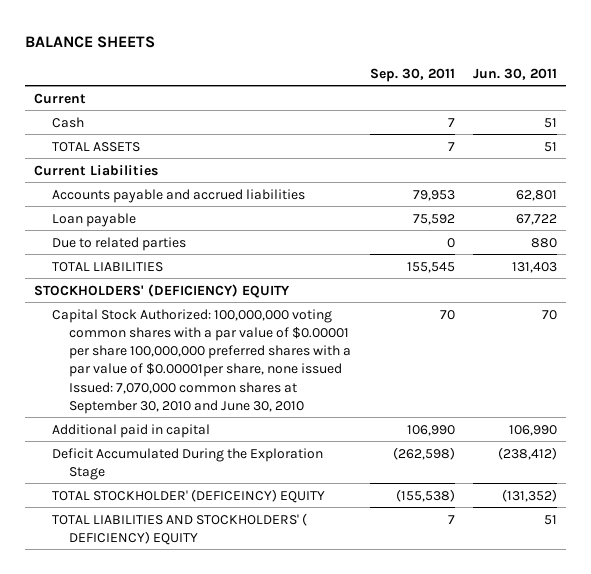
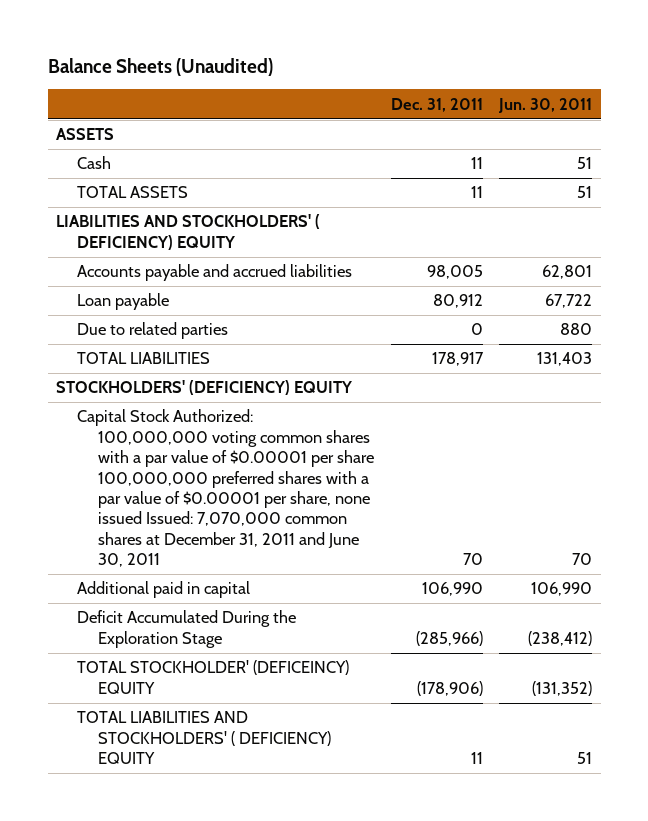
[25,35,156,48] BALANCE SHEETS -> [47,57,273,76] Balance Sheets (Unaudited)
[369,67,455,82] Sep. 30, 2011 -> none
none -> [390,97,483,112] Dec. 31, 2011
[34,92,87,104] Current -> none
none -> [55,128,114,141] ASSETS
[34,164,159,176] Current Liabilities -> none
none -> [55,214,320,250] LIABILITIES AND STOCKHOLDERS' ( DEFICIENCY) EQUITY
[51,308,352,414] Capital Stock Authorized: 100,000,000 voting common shares with a par value of $0.00001 per share 100,000,000 preferred shares with a par value of $0.00001per share, none issued Issued: 7,070,000 common shares at September 30, 2010 and June 30, 2010 -> [76,409,374,567] Capital Stock Authorized: 100,000,000 voting common shares with a par value of $0.00001 per share 100,000,000 preferred shares with a par value of $0.00001 per share, none issued Issued: 7,070,000 common shares at December 31, 2011 and June 30, 2011

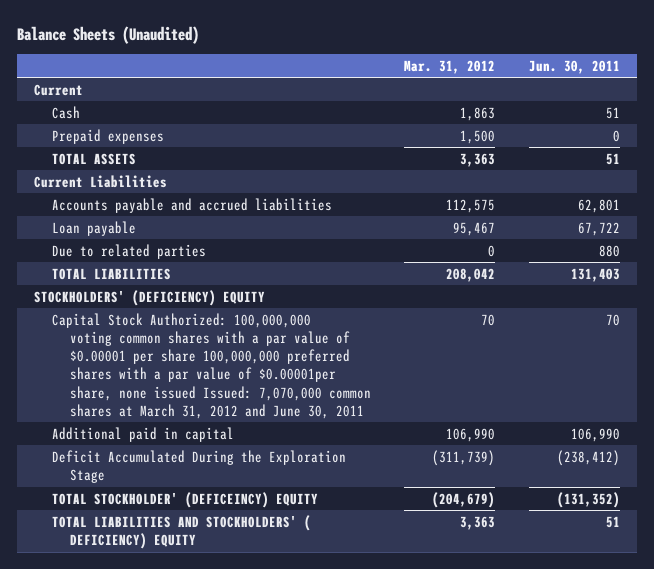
[390,97,483,112] Dec. 31, 2011 -> none
none -> [404,59,496,74] Mar. 31, 2012
[55,128,114,141] ASSETS -> none
none -> [34,83,84,96] Current
none -> [51,128,164,144] Prepaid expenses
[55,214,320,250] LIABILITIES AND STOCKHOLDERS' ( DEFICIENCY) EQUITY -> none
none -> [34,174,168,188] Current Liabilities
[76,409,374,567] Capital Stock Authorized: 100,000,000 voting common shares with a par value of $0.00001 per share 100,000,000 preferred shares with a par value of $0.00001 per share, none issued Issued: 7,070,000 common shares at December 31, 2011 and June 30, 2011 -> [51,312,371,419] Capital Stock Authorized: 100,000,000 voting common shares with a par value of $0.00001 per share 100,000,000 preferred shares with a par value of $0.00001per share, none issued Issued: 7,070,000 common shares at March 31, 2012 and June 30, 2011

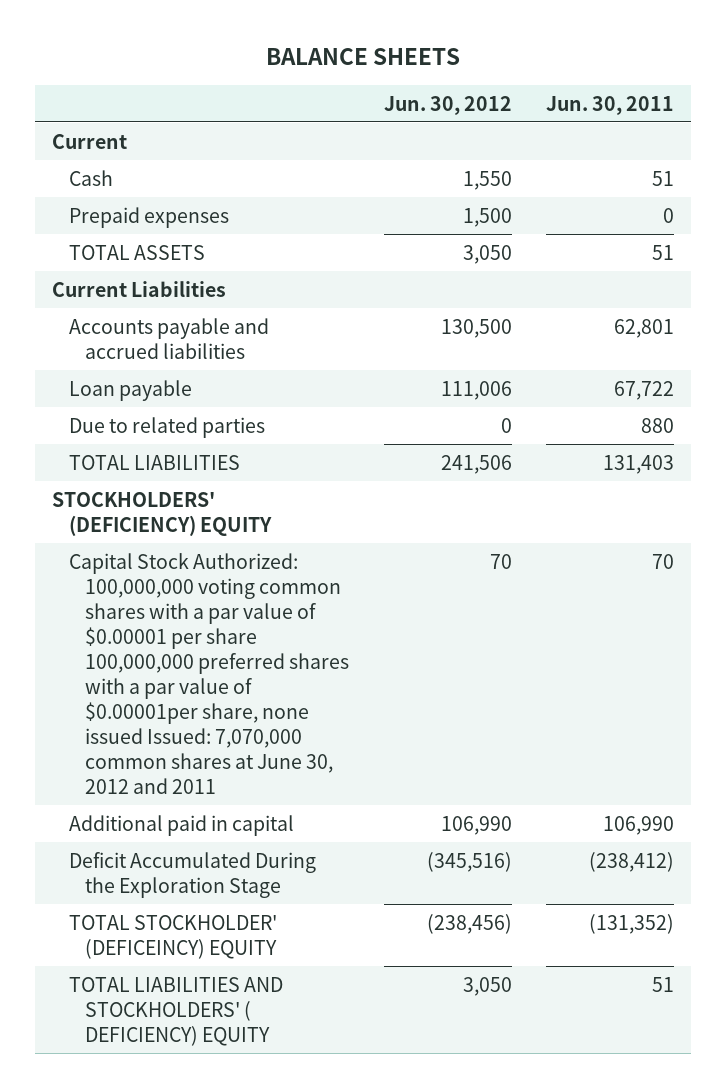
[17,25,200,44] Balance Sheets (Unaudited) -> [265,48,460,66] BALANCE SHEETS
[404,59,496,74] Mar. 31, 2012 -> none
none -> [383,95,512,115] Jun. 30, 2012
[51,312,371,419] Capital Stock Authorized: 100,000,000 voting common shares with a par value of $0.00001 per share 100,000,000 preferred shares with a par value of $0.00001per share, none issued Issued: 7,070,000 common shares at March 31, 2012 and June 30, 2011 -> [68,552,350,795] Capital Stock Authorized: 100,000,000 voting common shares with a par value of $0.00001 per share 100,000,000 preferred shares with a par value of $0.00001per share, none issued Issued: 7,070,000 common shares at June 30, 2012 and 2011

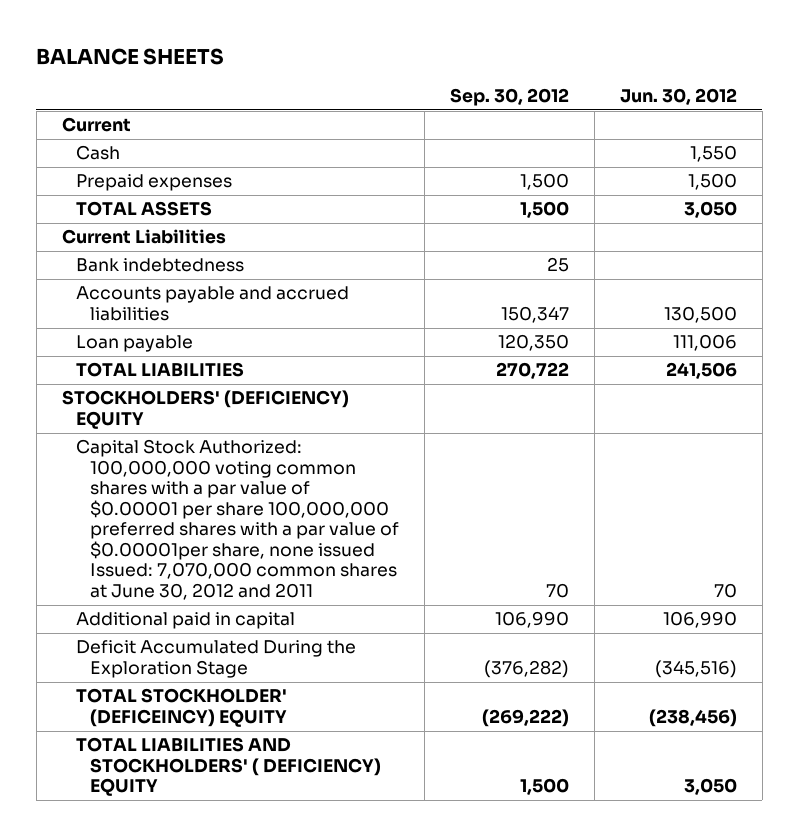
[546,95,675,115] Jun. 30, 2011 -> none
none -> [449,88,569,107] Sep. 30, 2012
none -> [75,258,244,273] Bank indebtedness
[68,416,265,438] Due to related parties -> none

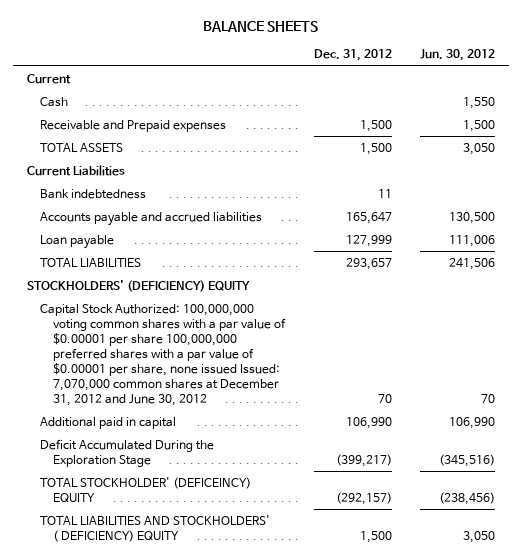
[449,88,569,107] Sep. 30, 2012 -> none
none -> [313,49,392,62] Dec. 31, 2012
[75,174,232,192] Prepaid expenses -> [40,119,227,132] Receivable and Prepaid expenses
[75,439,399,600] Capital Stock Authorized: 100,000,000 voting common shares with a par value of $0.00001 per share 100,000,000 preferred shares with a par value of $0.00001per share, none issued Issued: 7,070,000 common shares at June 30, 2012 and 2011 -> [40,303,287,407] Capital Stock Authorized: 100,000,000 voting common shares with a par value of $0.00001 per share 100,000,000 preferred shares with a par value of $0.00001 per share, none issued Issued: 7,070,000 common shares at December 31, 2012 and June 30, 2012

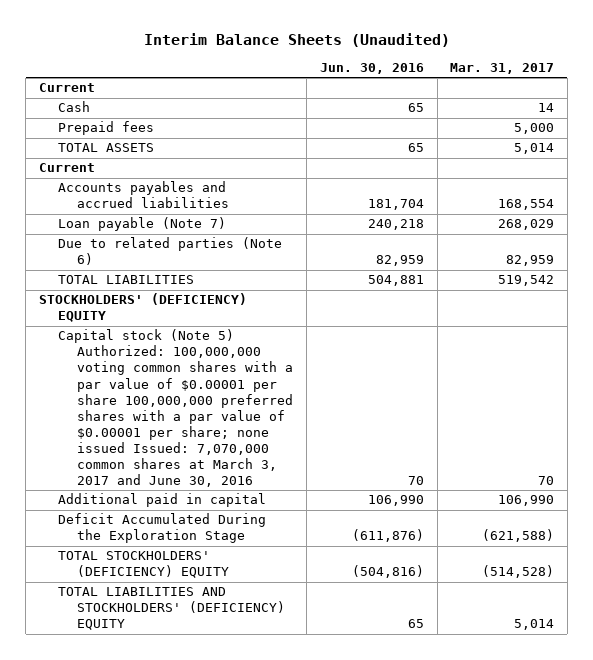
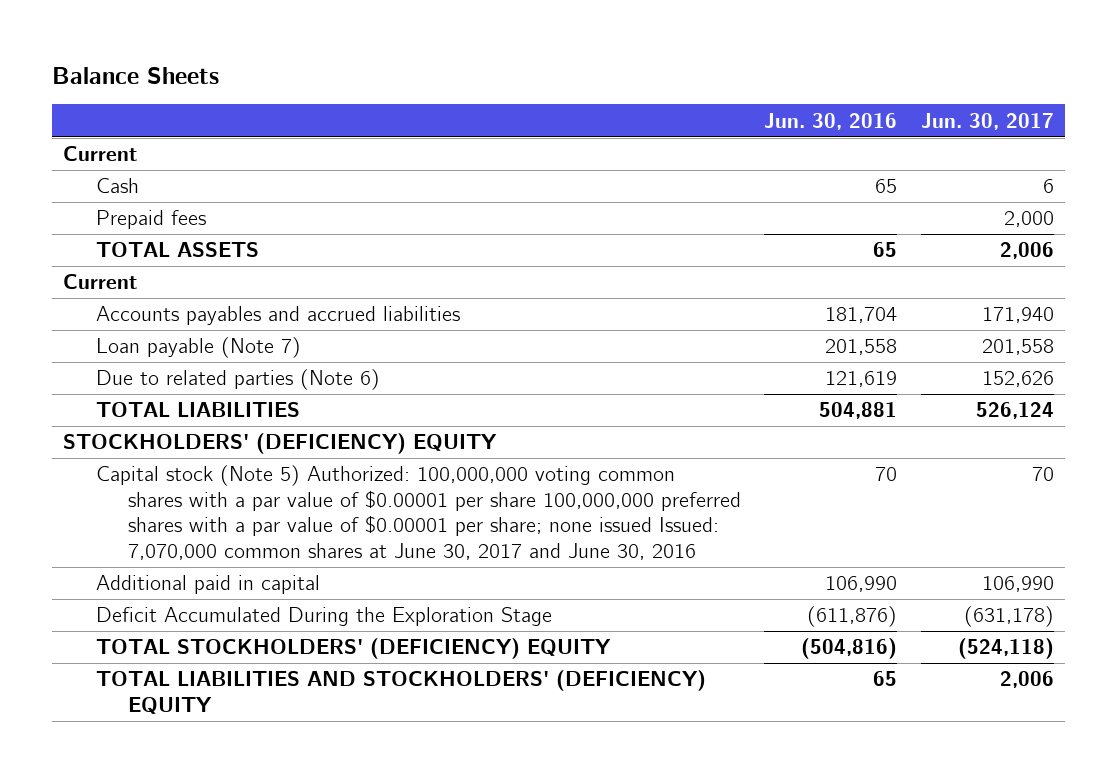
[143,33,450,48] Interim Balance Sheets (Unaudited) -> [51,66,219,84] Balance Sheets
[450,62,555,74] Mar. 31, 2017 -> none
none -> [920,112,1054,130] Jun. 30, 2017
[367,219,424,231] 240,218 -> [825,339,898,356] 201,558
[375,255,424,267] 82,959 -> [825,371,898,388] 121,619
[58,329,294,487] Capital stock (Note 5) Authorized: 100,000,000 voting common shares with a par value of $0.00001 per share 100,000,000 preferred shares with a par value of $0.00001 per share; none issued Issued: 7,070,000 common shares at March 3, 2017 and June 30, 2016 -> [95,465,741,560] Capital stock (Note 5) Authorized: 100,000,000 voting common shares with a par value of $0.00001 per share 100,000,000 preferred shares with a par value of $0.00001 per share; none issued Issued: 7,070,000 common shares at June 30, 2017 and June 30, 2016

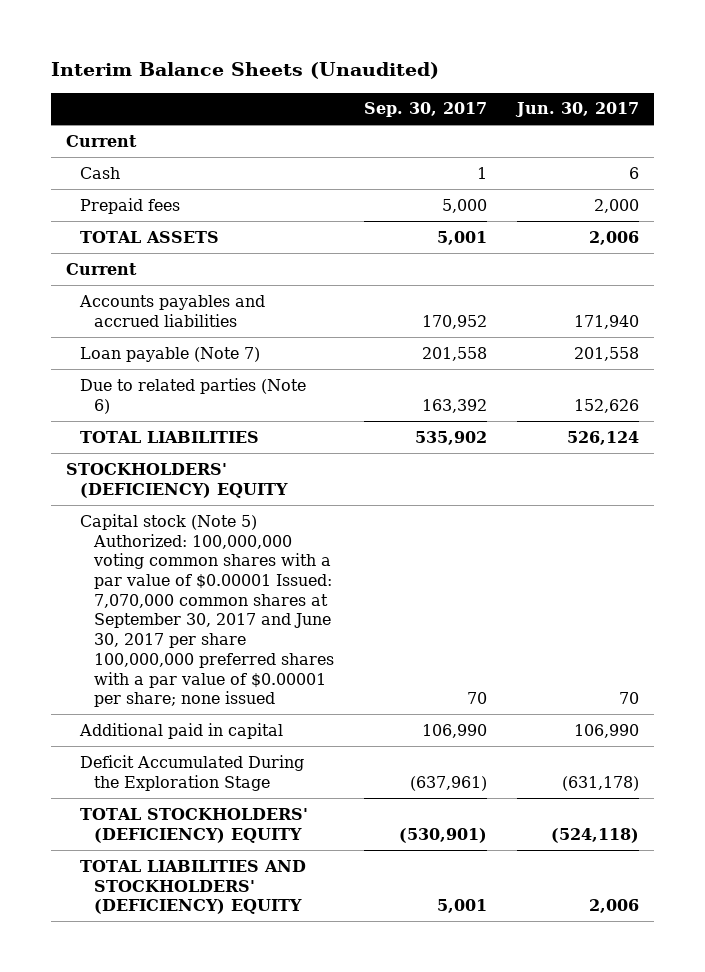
[51,66,219,84] Balance Sheets -> [51,62,440,80] Interim Balance Sheets (Unaudited)
[764,112,898,130] Jun. 30, 2016 -> none
none -> [364,102,488,118] Sep. 30, 2017
[95,465,741,560] Capital stock (Note 5) Authorized: 100,000,000 voting common shares with a par value of $0.00001 per share 100,000,000 preferred shares with a par value of $0.00001 per share; none issued Issued: 7,070,000 common shares at June 30, 2017 and June 30, 2016 -> [80,513,335,708] Capital stock (Note 5) Authorized: 100,000,000 voting common shares with a par value of $0.00001 Issued: 7,070,000 common shares at September 30, 2017 and June 30, 2017 per share 100,000,000 preferred shares with a par value of $0.00001 per share; none issued

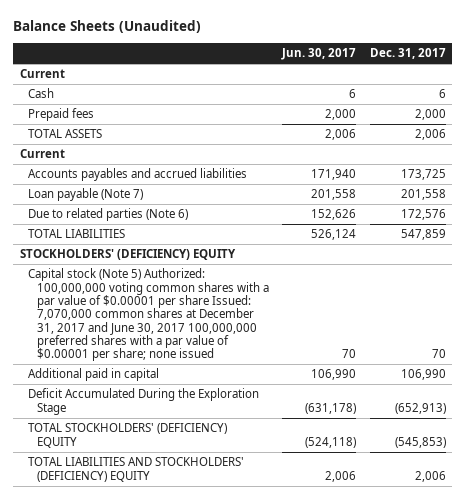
[51,62,440,80] Interim Balance Sheets (Unaudited) -> [13,20,202,34] Balance Sheets (Unaudited)
[364,102,488,118] Sep. 30, 2017 -> none
none -> [369,48,446,60] Dec. 31, 2017
[80,513,335,708] Capital stock (Note 5) Authorized: 100,000,000 voting common shares with a par value of $0.00001 Issued: 7,070,000 common shares at September 30, 2017 and June 30, 2017 per share 100,000,000 preferred shares with a par value of $0.00001 per share; none issued -> [28,268,269,362] Capital stock (Note 5) Authorized: 100,000,000 voting common shares with a par value of $0.00001 per share Issued: 7,070,000 common shares at December 31, 2017 and June 30, 2017 100,000,000 preferred shares with a par value of $0.00001 per share; none issued

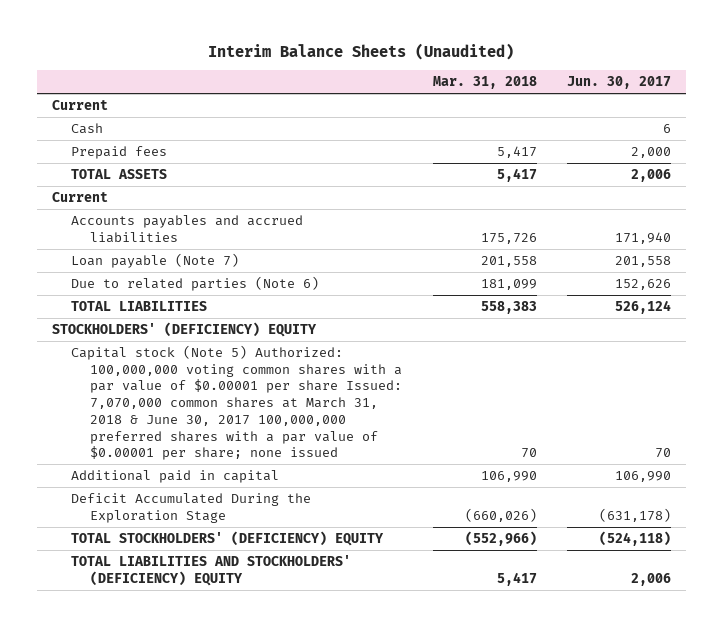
[13,20,202,34] Balance Sheets (Unaudited) -> [208,43,515,61] Interim Balance Sheets (Unaudited)
[369,48,446,60] Dec. 31, 2017 -> none
none -> [432,76,537,90] Mar. 31, 2018
[28,268,269,362] Capital stock (Note 5) Authorized: 100,000,000 voting common shares with a par value of $0.00001 per share Issued: 7,070,000 common shares at December 31, 2017 and June 30, 2017 100,000,000 preferred shares with a par value of $0.00001 per share; none issued -> [71,344,403,461] Capital stock (Note 5) Authorized: 100,000,000 voting common shares with a par value of $0.00001 per share Issued: 7,070,000 common shares at March 31, 2018 & June 30, 2017 100,000,000 preferred shares with a par value of $0.00001 per share; none issued

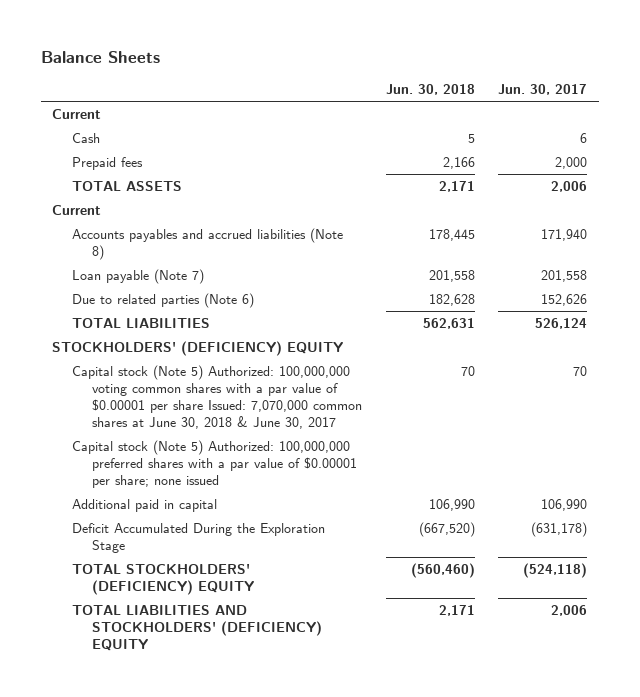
[208,43,515,61] Interim Balance Sheets (Unaudited) -> [40,50,160,63] Balance Sheets
[432,76,537,90] Mar. 31, 2018 -> none
none -> [385,83,475,95] Jun. 30, 2018
[71,214,304,243] Accounts payables and accrued liabilities -> [72,228,344,261] Accounts payables and accrued liabilities (Note 8)
[71,344,403,461] Capital stock (Note 5) Authorized: 100,000,000 voting common shares with a par value of $0.00001 per share Issued: 7,070,000 common shares at March 31, 2018 & June 30, 2017 100,000,000 preferred shares with a par value of $0.00001 per share; none issued -> [72,365,362,430] Capital stock (Note 5) Authorized: 100,000,000 voting common shares with a par value of $0.00001 per share Issued: 7,070,000 common shares at June 30, 2018 & June 30, 2017
none -> [72,440,357,489] Capital stock (Note 5) Authorized: 100,000,000 preferred shares with a par value of $0.00001 per share; none issued

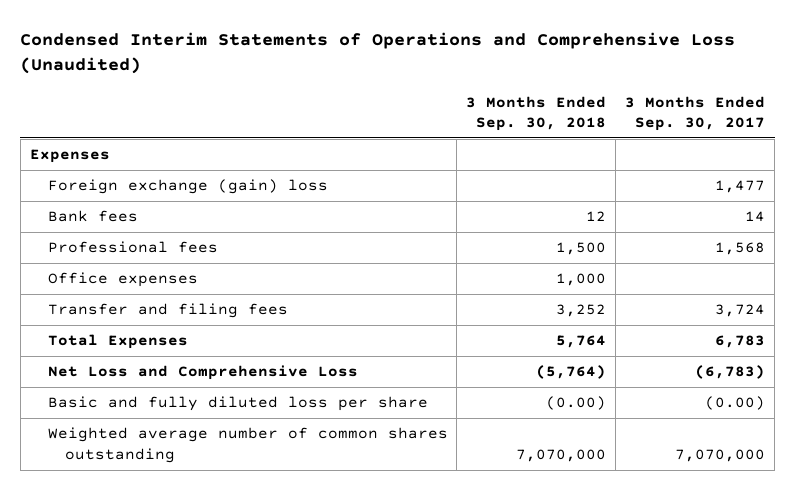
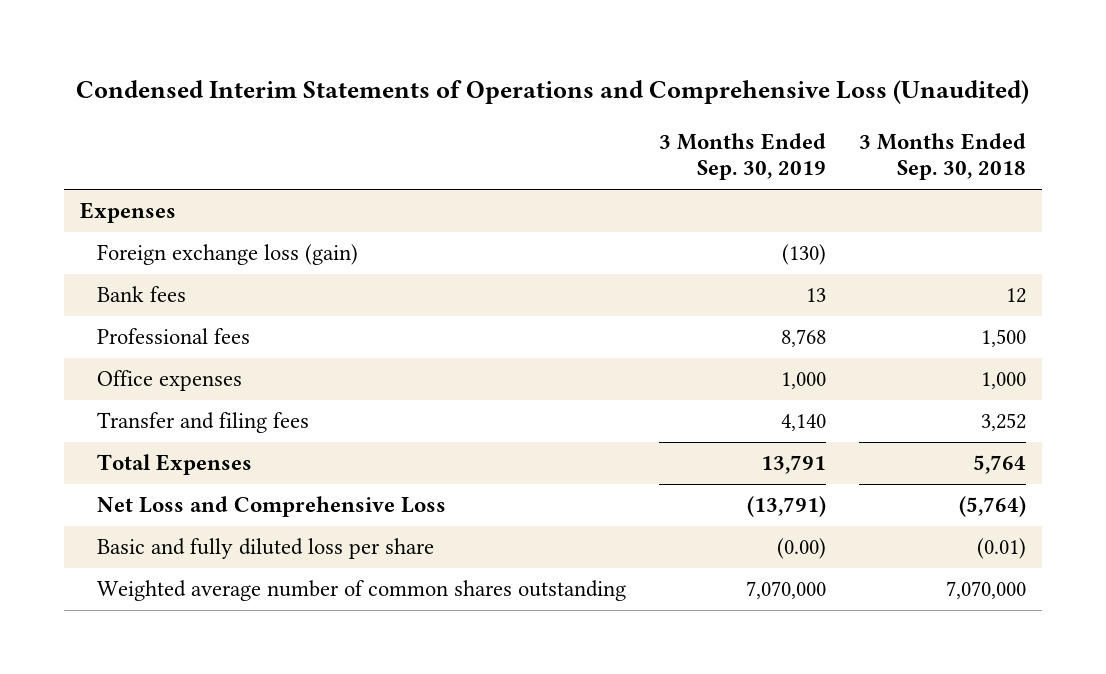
[625,95,766,132] 3 Months Ended Sep. 30, 2017 -> none
none -> [658,133,826,181] 3 Months Ended Sep. 30, 2019
[47,179,328,195] Foreign exchange (gain) loss -> [96,244,358,266] Foreign exchange loss (gain)
[546,396,607,411] (0.00) -> [976,538,1026,560] (0.01)

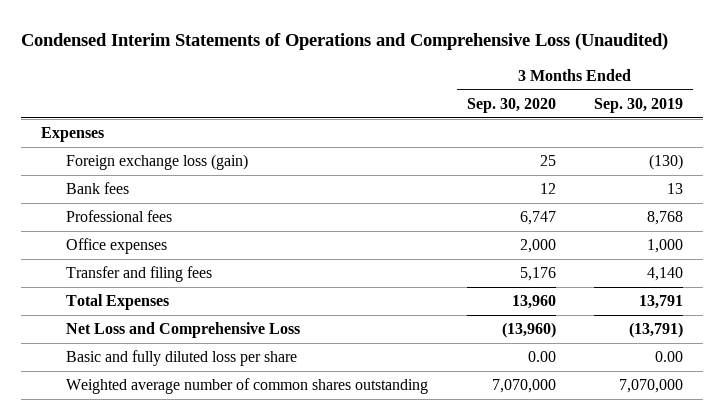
[858,133,1026,181] 3 Months Ended Sep. 30, 2018 -> none
none -> [466,98,556,114] Sep. 30, 2020
[776,538,826,560] (0.00) -> [655,351,684,363] 0.00

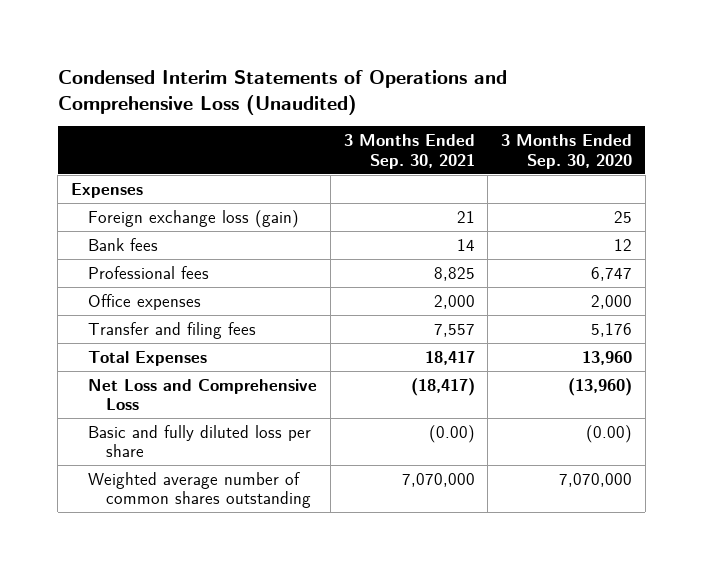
[594,98,684,114] Sep. 30, 2019 -> none
none -> [343,133,475,169] 3 Months Ended Sep. 30, 2021
[527,351,556,363] 0.00 -> [585,424,632,443] (0.00)

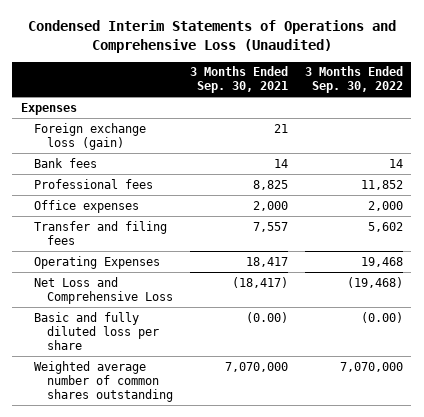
[500,133,632,169] 3 Months Ended Sep. 30, 2020 -> none
none -> [304,66,403,94] 3 Months Ended Sep. 30, 2022
[88,350,208,366] Total Expenses -> [33,255,160,269] Operating Expenses

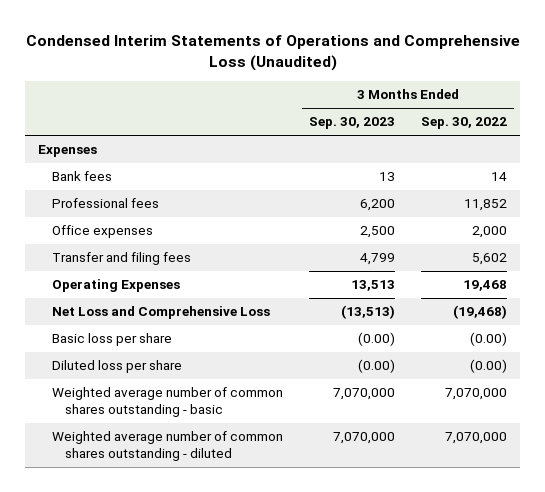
[189,66,288,94] 3 Months Ended Sep. 30, 2021 -> none
none -> [308,117,395,130] Sep. 30, 2023
[33,122,146,150] Foreign exchange loss (gain) -> none
[33,311,159,350] Basic and fully diluted loss per share -> [51,333,172,347] Basic loss per share
none -> [51,360,182,374] Diluted loss per share
[33,360,173,402] Weighted average number of common shares outstanding -> [51,387,283,418] Weighted average number of common shares outstanding - basic
none -> [51,431,283,462] Weighted average number of common shares outstanding - diluted

